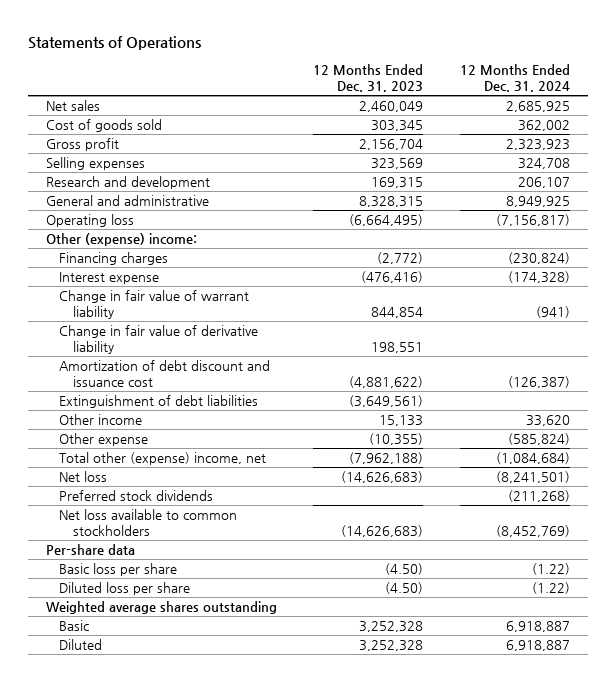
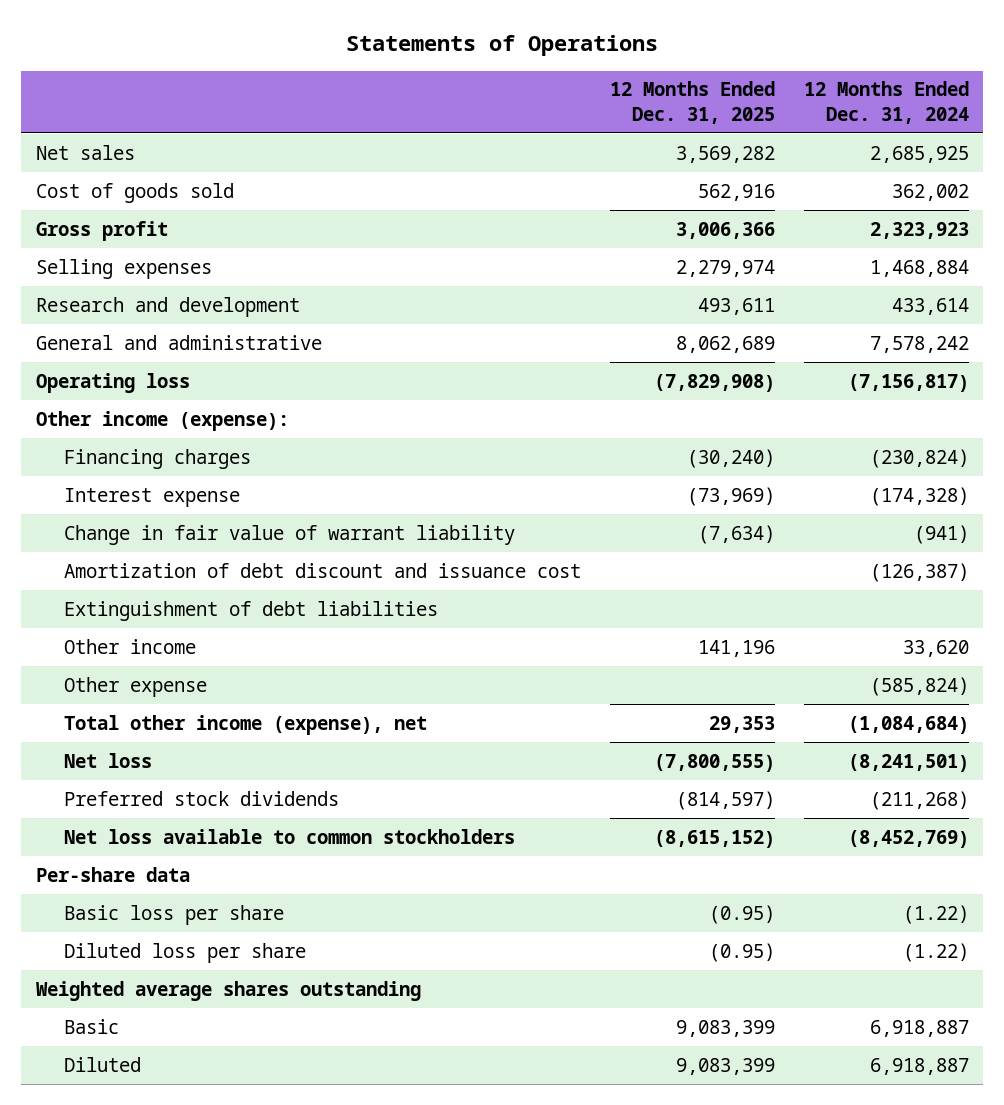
[313,64,424,92] 12 Months Ended Dec. 31, 2023 -> none
none -> [609,81,775,124] 12 Months Ended Dec. 31, 2025
[517,158,570,170] 324,708 -> [869,259,969,277] 1,468,884
[517,177,570,189] 206,107 -> [891,297,969,315] 433,614
[505,196,570,208] 8,949,925 -> [869,335,969,353] 7,578,242
[45,233,197,247] Other (expense) income: -> [35,410,289,431] Other income (expense):
[59,325,259,354] Change in fair value of derivative liability -> none
[59,452,267,466] Total other (expense) income, net -> [64,714,428,735] Total other income (expense), net

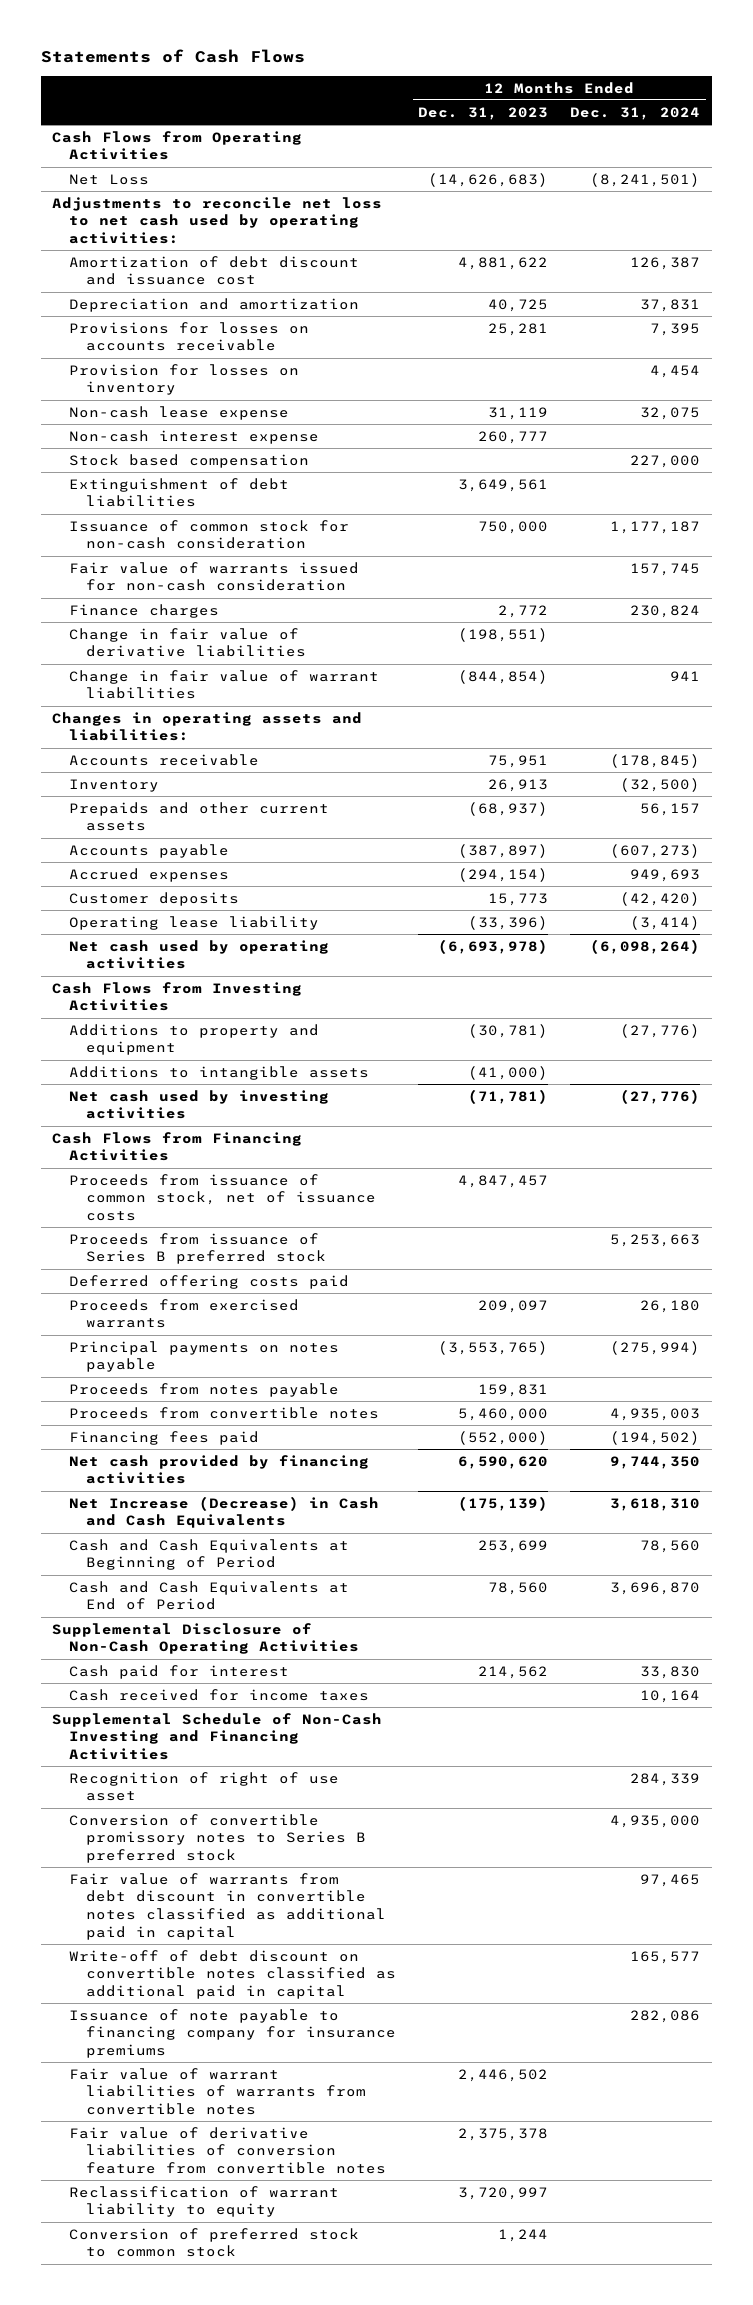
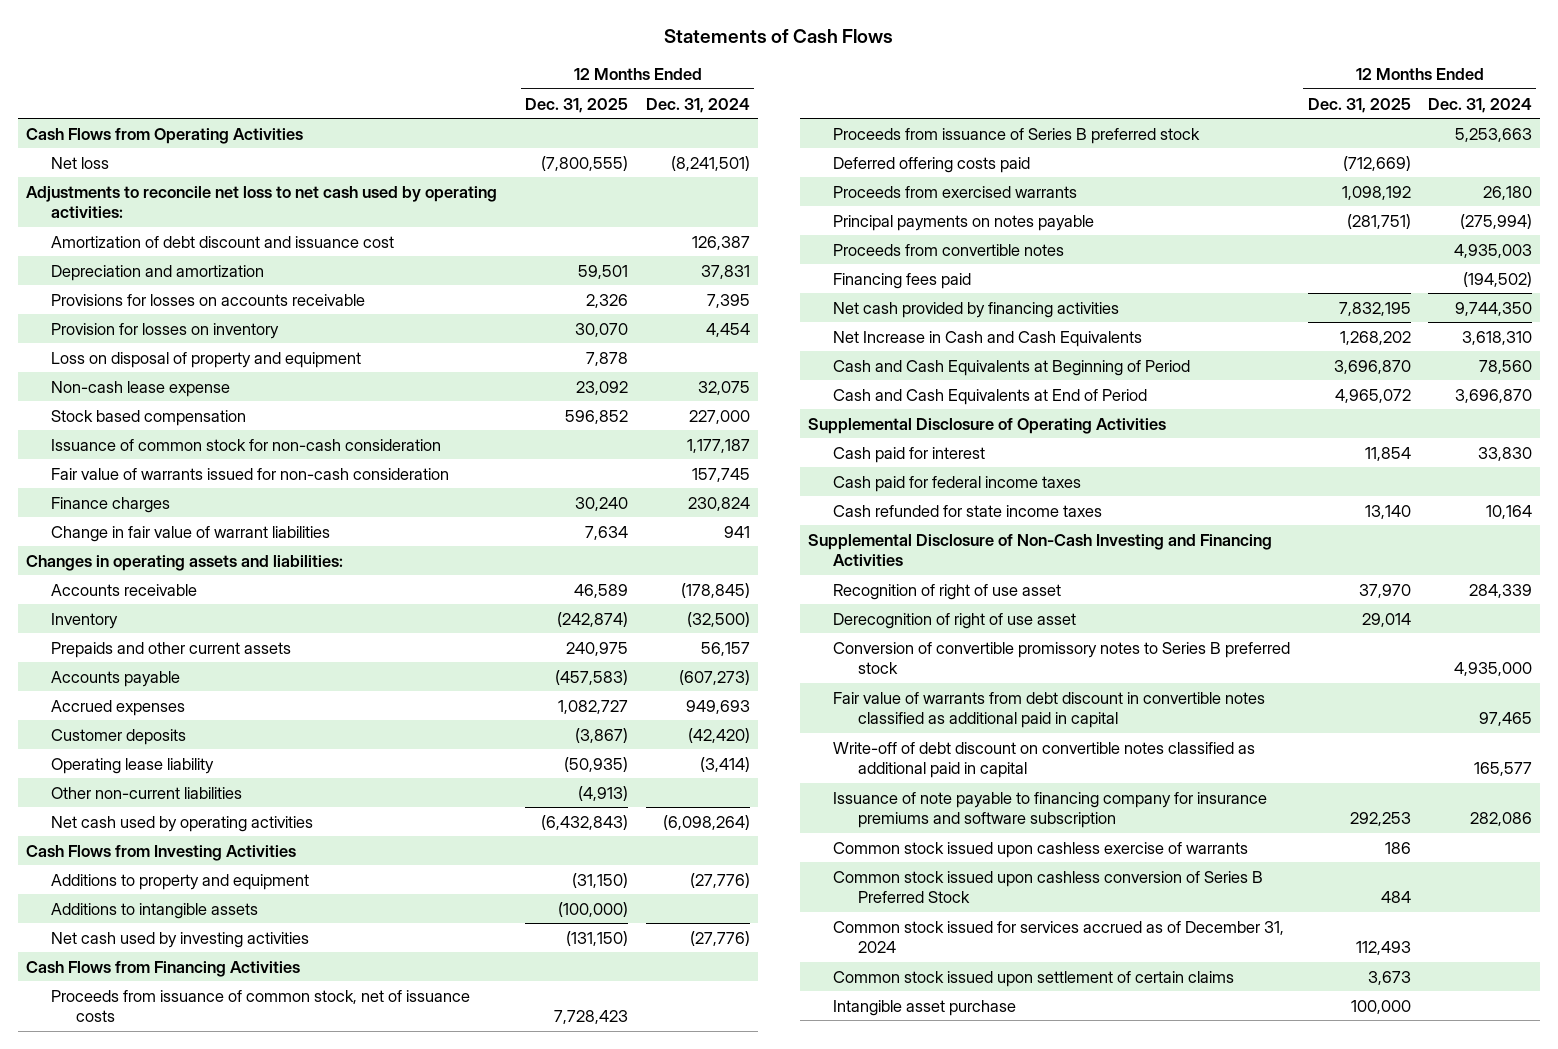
[418,106,549,120] Dec. 31, 2023 -> none
none -> [525,97,629,113] Dec. 31, 2025
[69,173,150,185] Net Loss -> [51,156,110,169] Net loss
none -> [51,351,362,368] Loss on disposal of property and equipment
[69,429,320,444] Non-cash interest expense -> none
[69,477,290,508] Extinguishment of debt liabilities -> none
[69,627,306,658] Change in fair value of derivative liabilities -> none
none -> [51,786,243,799] Other non-current liabilities
[69,1382,340,1397] Proceeds from notes payable -> none
[69,1495,380,1529] Net Increase (Decrease) in Cash and Cash Equivalents -> [833,330,1143,347] Net Increase in Cash and Cash Equivalents
[52,1622,360,1655] Supplemental Disclosure of Non-Cash Operating Activities -> [808,417,1167,434] Supplemental Disclosure of Operating Activities
none -> [833,475,1082,492] Cash paid for federal income taxes
[69,1688,370,1701] Cash received for income taxes -> [833,504,1103,517] Cash refunded for state income taxes
[52,1712,383,1760] Supplemental Schedule of Non-Cash Investing and Financing Activities -> [808,533,1273,567] Supplemental Disclosure of Non-Cash Investing and Financing Activities
none -> [833,612,1077,629] Derecognition of right of use asset
[69,2067,366,2115] Fair value of warrant liabilities of warrants from convertible notes -> none
[69,2126,386,2174] Fair value of derivative liabilities of conversion feature from convertible notes -> none
[69,2185,340,2218] Reclassification of warrant liability to equity -> none
[69,2227,360,2258] Conversion of preferred stock to common stock -> none
[69,2008,396,2058] Issuance of note payable to financing company for insurance premiums -> [833,791,1268,829] Issuance of note payable to financing company for insurance premiums and software subscription
none -> [833,841,1249,858] Common stock issued upon cashless exercise of warrants
none -> [833,870,1264,904] Common stock issued upon cashless conversion of Series B Preferred Stock
none -> [833,920,1285,954] Common stock issued for services accrued as of December 31, 2024
none -> [833,970,1235,987] Common stock issued upon settlement of certain claims
none -> [833,999,1017,1016] Intangible asset purchase

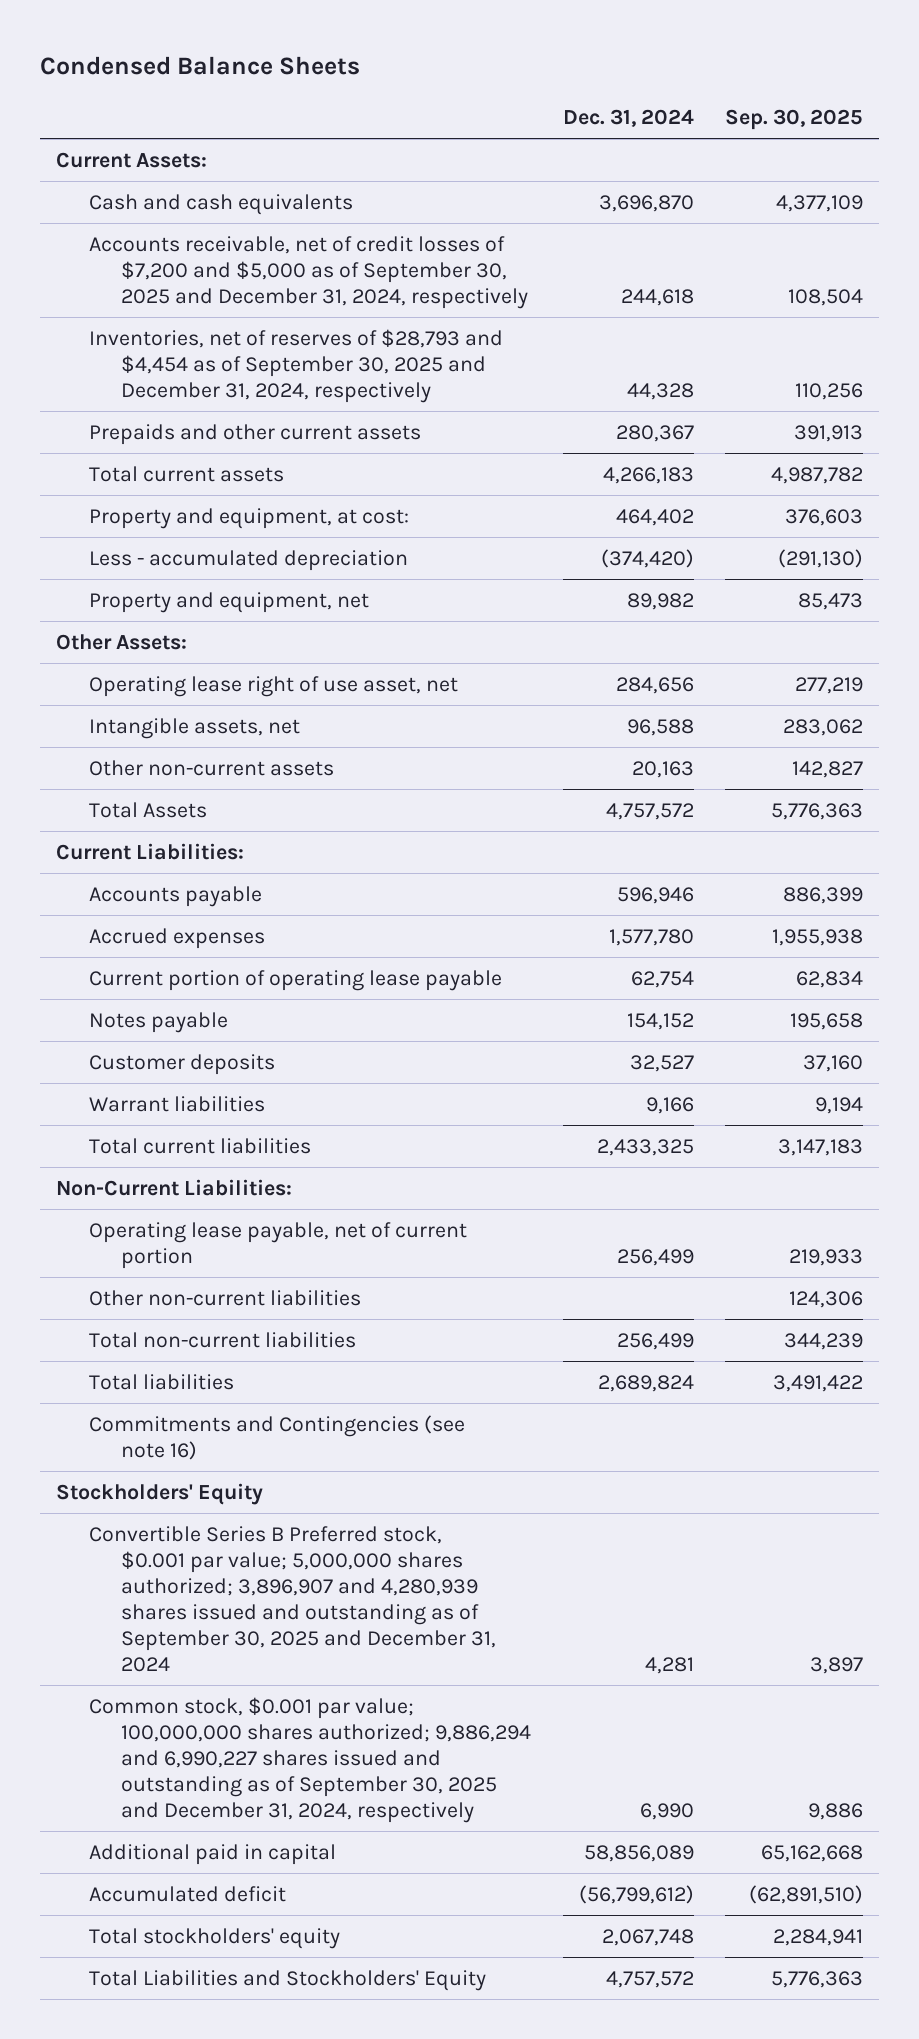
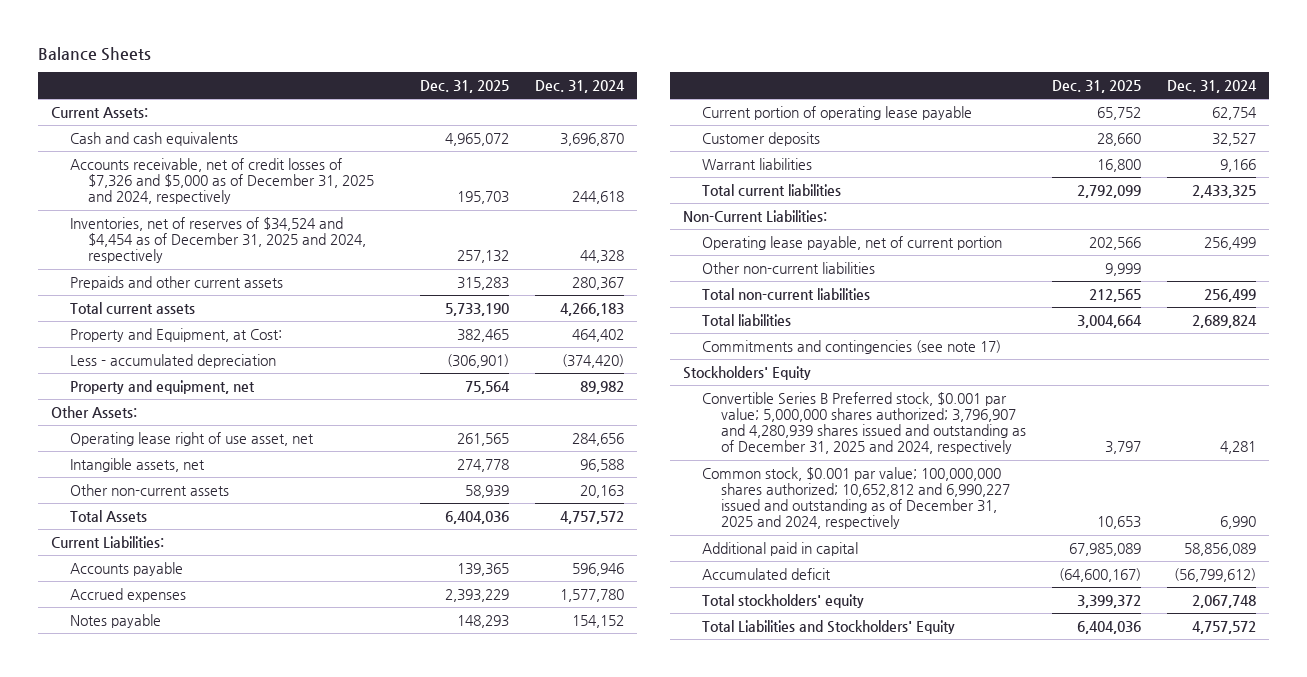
[40,56,361,76] Condensed Balance Sheets -> [38,46,152,61] Balance Sheets
[725,108,864,130] Sep. 30, 2025 -> none
none -> [419,79,509,93] Dec. 31, 2025
[88,236,529,309] Accounts receivable, net of credit losses of $7,200 and $5,000 as of September 30, 2025 and December 31, 2024, respectively -> [69,157,375,205] Accounts receivable, net of credit losses of $7,326 and $5,000 as of December 31, 2025 and 2024, respectively
[88,329,503,403] Inventories, net of reserves of $28,793 and $4,454 as of September 30, 2025 and December 31, 2024, respectively -> [69,216,367,264] Inventories, net of reserves of $34,524 and $4,454 as of December 31, 2025 and 2024, respectively
[88,508,409,530] Property and equipment, at cost: -> [69,327,282,342] Property and Equipment, at Cost:
[88,970,502,992] Current portion of operating lease payable -> [701,105,972,120] Current portion of operating lease payable
[88,1415,465,1460] Commitments and Contingencies (see note 16) -> [701,339,1001,354] Commitments and contingencies (see note 17)
[88,1526,497,1672] Convertible Series B Preferred stock, $0.001 par value; 5,000,000 shares authorized; 3,896,907 and 4,280,939 shares issued and outstanding as of September 30, 2025 and December 31, 2024 -> [701,391,1026,455] Convertible Series B Preferred stock, $0.001 par value; 5,000,000 shares authorized; 3,796,907 and 4,280,939 shares issued and outstanding as of December 31, 2025 and 2024, respectively
[88,1697,532,1823] Common stock, $0.001 par value; 100,000,000 shares authorized; 9,886,294 and 6,990,227 shares issued and outstanding as of September 30, 2025 and December 31, 2024, respectively -> [701,466,1010,530] Common stock, $0.001 par value; 100,000,000 shares authorized; 10,652,812 and 6,990,227 issued and outstanding as of December 31, 2025 and 2024, respectively

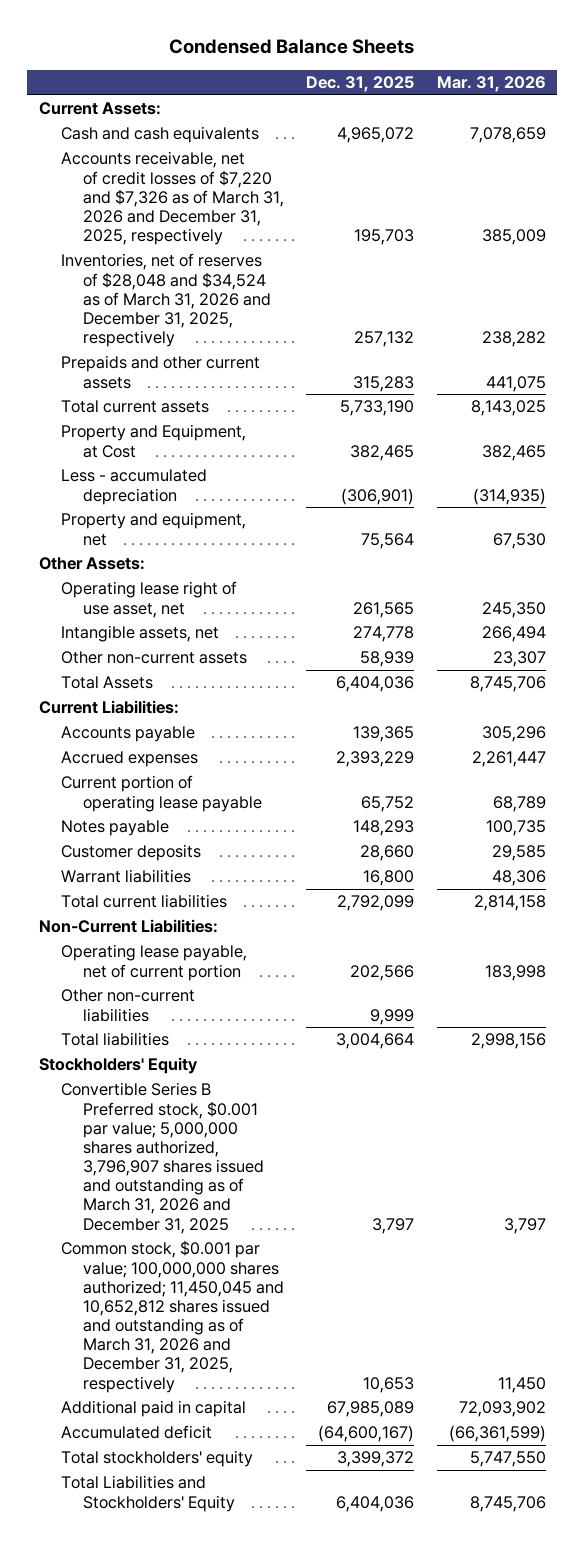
[38,46,152,61] Balance Sheets -> [169,38,415,54] Condensed Balance Sheets
[534,79,625,93] Dec. 31, 2024 -> none
none -> [436,76,546,93] Mar. 31, 2026
[69,157,375,205] Accounts receivable, net of credit losses of $7,326 and $5,000 as of December 31, 2025 and 2024, respectively -> [60,151,284,246] Accounts receivable, net of credit losses of $7,220 and $7,326 as of March 31, 2026 and December 31, 2025, respectively
[69,216,367,264] Inventories, net of reserves of $34,524 and $4,454 as of December 31, 2025 and 2024, respectively -> [60,253,271,348] Inventories, net of reserves of $28,048 and $34,524 as of March 31, 2026 and December 31, 2025, respectively
[69,327,282,342] Property and Equipment, at Cost: -> [60,424,246,458] Property and Equipment, at Cost
[69,613,161,628] Notes payable -> [60,820,169,837] Notes payable
[701,287,870,300] Total non-current liabilities -> none
[701,339,1001,354] Commitments and contingencies (see note 17) -> none
[701,391,1026,455] Convertible Series B Preferred stock, $0.001 par value; 5,000,000 shares authorized; 3,796,907 and 4,280,939 shares issued and outstanding as of December 31, 2025 and 2024, respectively -> [60,1082,264,1234] Convertible Series B Preferred stock, $0.001 par value; 5,000,000 shares authorized, 3,796,907 shares issued and outstanding as of March 31, 2026 and December 31, 2025
[701,466,1010,530] Common stock, $0.001 par value; 100,000,000 shares authorized; 10,652,812 and 6,990,227 issued and outstanding as of December 31, 2025 and 2024, respectively -> [60,1240,284,1393] Common stock, $0.001 par value; 100,000,000 shares authorized; 11,450,045 and 10,652,812 shares issued and outstanding as of March 31, 2026 and December 31, 2025, respectively

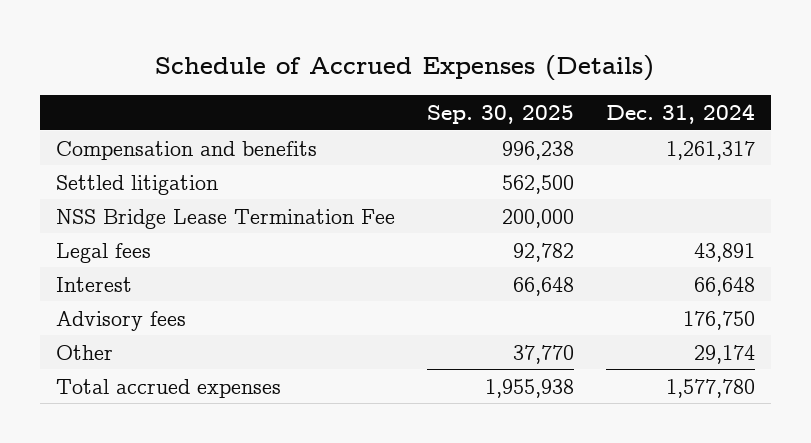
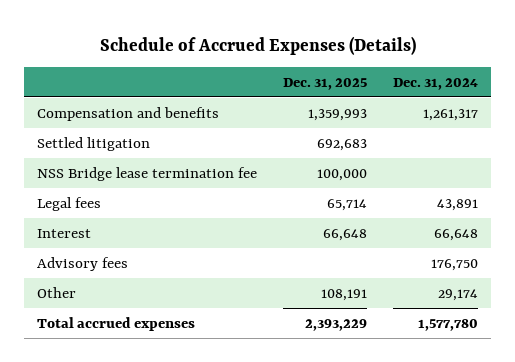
[426,105,574,125] Sep. 30, 2025 -> none
none -> [283,77,368,90] Dec. 31, 2025
[56,208,396,229] NSS Bridge Lease Termination Fee -> [37,166,258,181] NSS Bridge lease termination fee

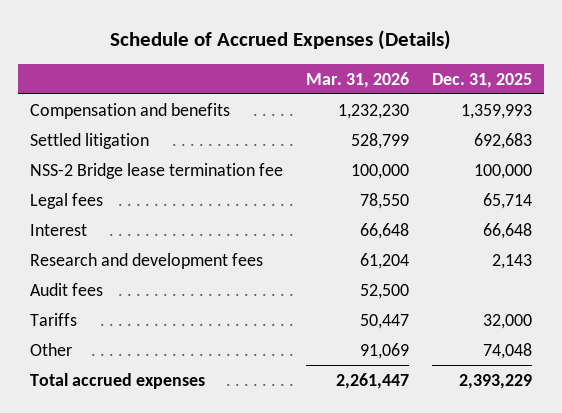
[392,77,478,90] Dec. 31, 2024 -> none
none -> [306,71,410,88] Mar. 31, 2026
[37,166,258,181] NSS Bridge lease termination fee -> [29,162,283,179] NSS-2 Bridge lease termination fee
none -> [29,252,263,269] Research and development fees
[37,256,129,271] Advisory fees -> [29,282,103,296] Audit fees
none -> [29,312,77,326] Tariffs
[321,288,368,301] 108,191 -> [483,342,533,359] 74,048

